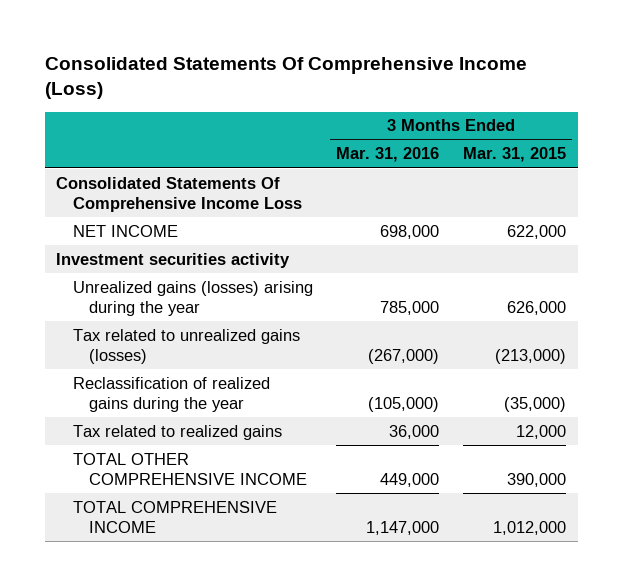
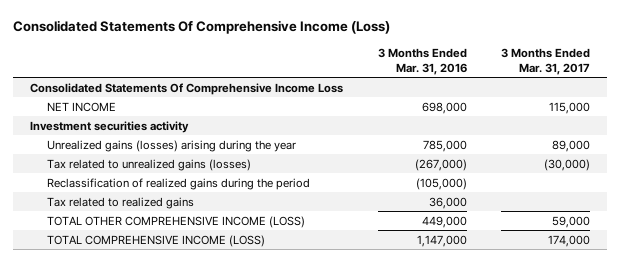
[462,147,566,163] Mar. 31, 2015 -> none
none -> [501,47,591,75] 3 Months Ended Mar. 31, 2017
[72,376,270,412] Reclassification of realized gains during the year -> [46,177,310,190] Reclassification of realized gains during the period
[72,452,307,485] TOTAL OTHER COMPREHENSIVE INCOME -> [46,215,305,228] TOTAL OTHER COMPREHENSIVE INCOME (LOSS)
[72,500,277,533] TOTAL COMPREHENSIVE INCOME -> [46,234,265,247] TOTAL COMPREHENSIVE INCOME (LOSS)

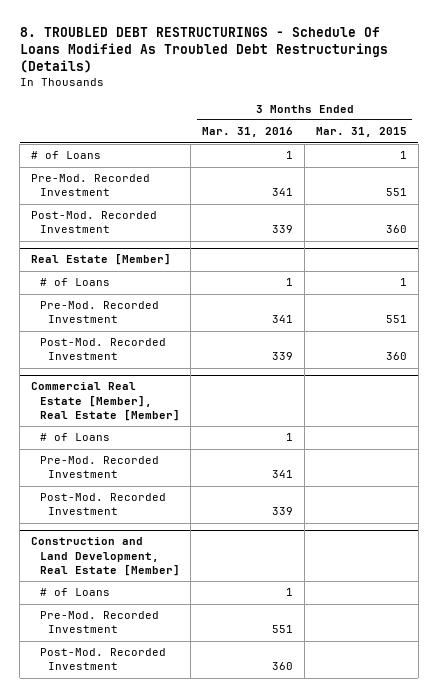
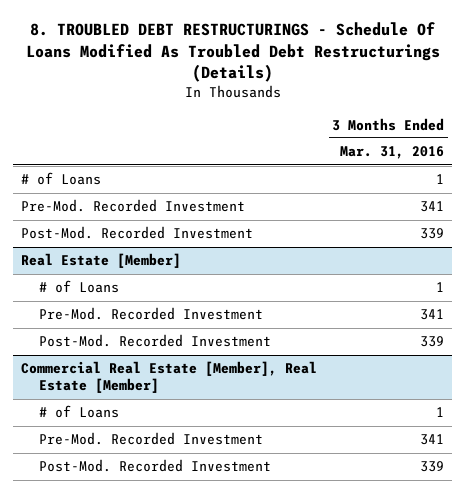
[315,127,407,138] Mar. 31, 2015 -> none
[31,537,180,576] Construction and Land Development, Real Estate [Member] -> none
[39,588,110,597] # of Loans -> none
[39,611,159,634] Pre-Mod. Recorded Investment -> none
[39,648,166,671] Post-Mod. Recorded Investment -> none

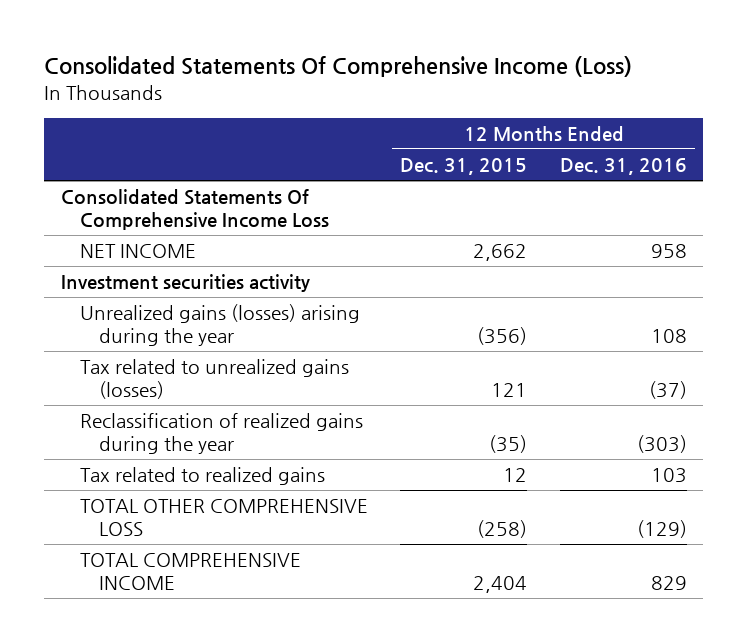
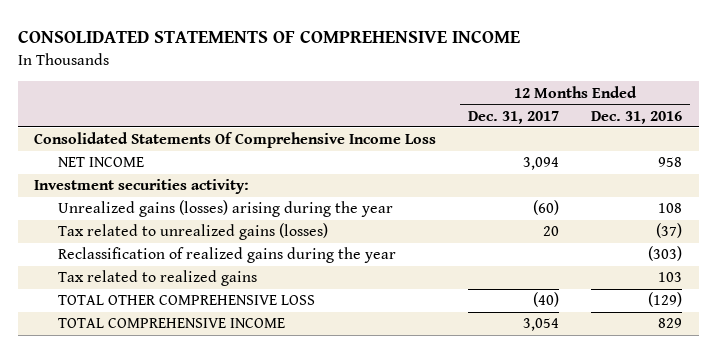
[44,56,633,78] Consolidated Statements Of Comprehensive Income (Loss) -> [18,30,521,44] CONSOLIDATED STATEMENTS OF COMPREHENSIVE INCOME
[400,158,528,176] Dec. 31, 2015 -> none
none -> [468,110,560,124] Dec. 31, 2017
[60,274,310,293] Investment securities activity -> [34,179,250,195] Investment securities activity:

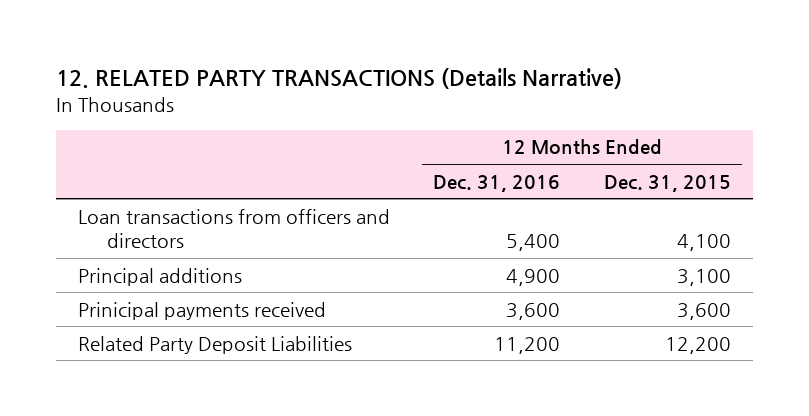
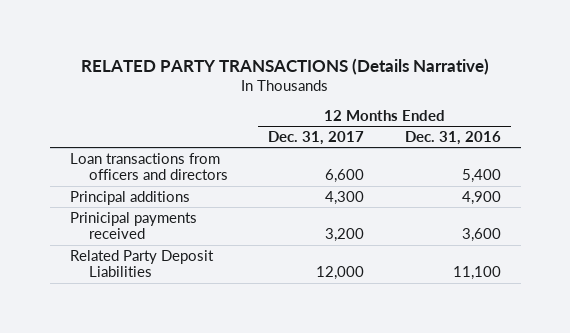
[55,68,622,90] 12. RELATED PARTY TRANSACTIONS (Details Narrative) -> [81,57,490,75] RELATED PARTY TRANSACTIONS (Details Narrative)
[603,174,731,192] Dec. 31, 2015 -> none
none -> [268,130,365,145] Dec. 31, 2017
[494,336,561,354] 11,200 -> [452,266,501,281] 11,100

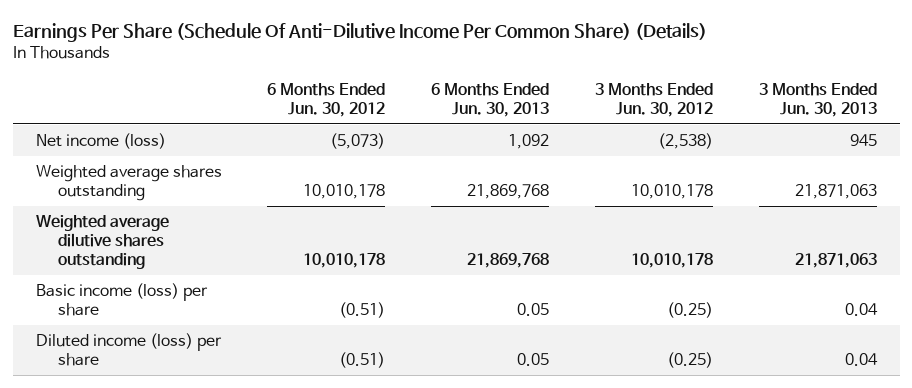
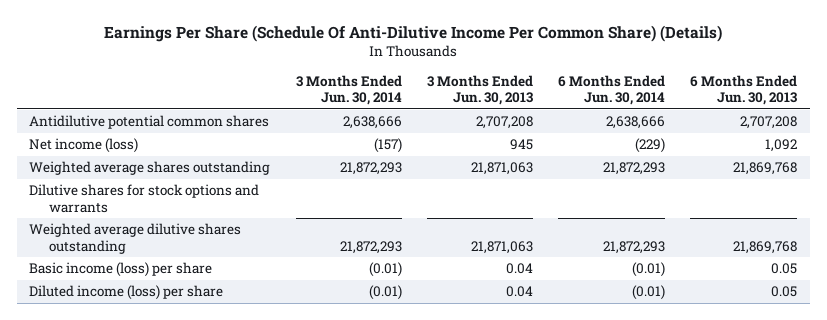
[267,82,386,117] 6 Months Ended Jun. 30, 2012 -> none
[595,82,714,117] 3 Months Ended Jun. 30, 2012 -> none
none -> [295,75,402,106] 3 Months Ended Jun. 30, 2014
none -> [558,75,666,106] 6 Months Ended Jun. 30, 2014
none -> [29,115,270,130] Antidilutive potential common shares
none -> [29,184,260,213] Dilutive shares for stock options and warrants

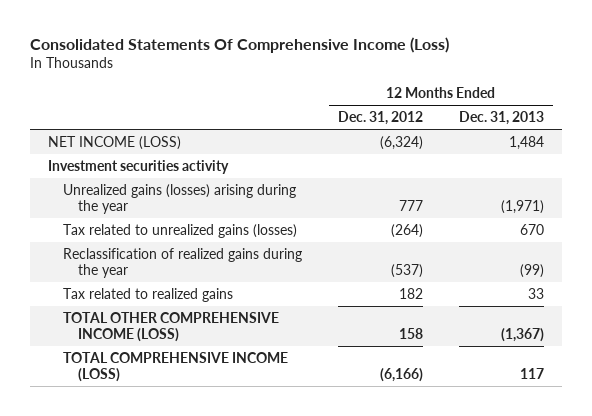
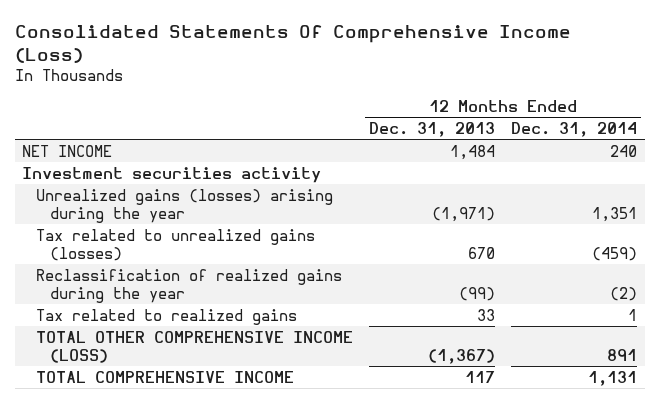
[337,111,423,126] Dec. 31, 2012 -> none
none -> [511,122,638,138] Dec. 31, 2014
[47,135,181,150] NET INCOME (LOSS) -> [22,144,113,157] NET INCOME
[62,351,288,382] TOTAL COMPREHENSIVE INCOME (LOSS) -> [36,370,295,383] TOTAL COMPREHENSIVE INCOME

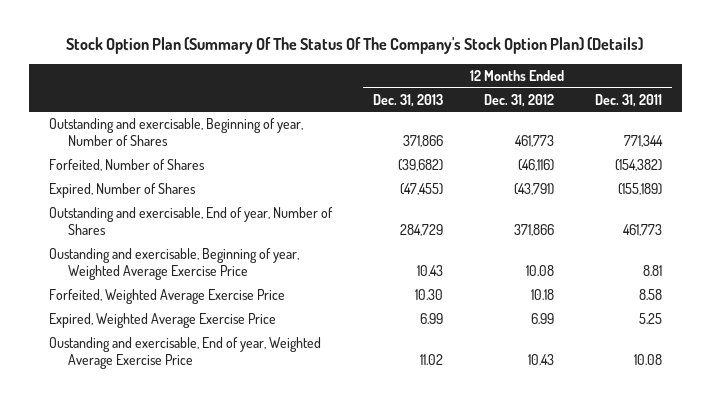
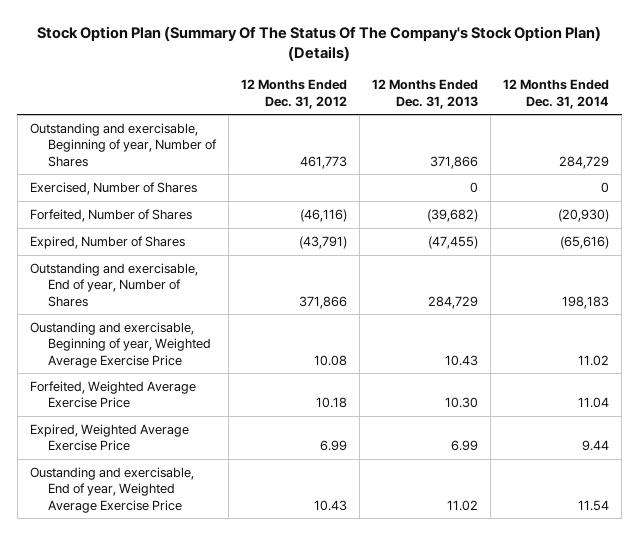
[594,93,662,107] Dec. 31, 2011 -> none
none -> [503,79,610,109] 12 Months Ended Dec. 31, 2014
none -> [29,181,197,195] Exercised, Number of Shares

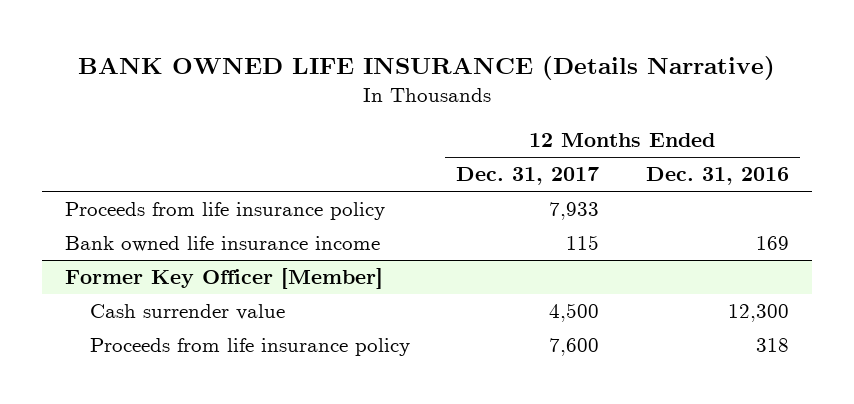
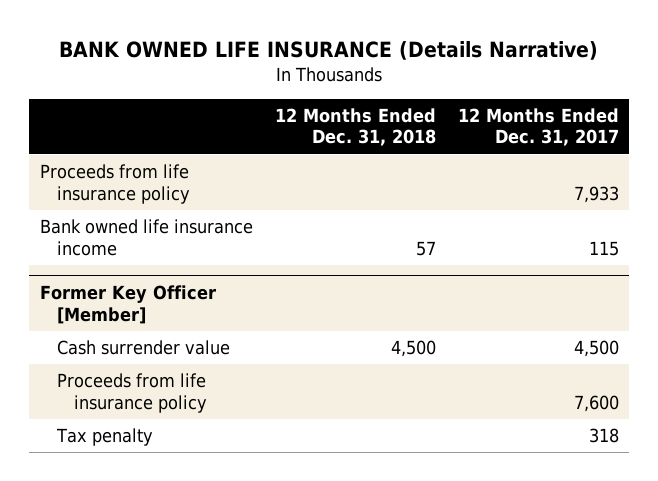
[645,167,789,186] Dec. 31, 2016 -> none
none -> [274,107,436,147] 12 Months Ended Dec. 31, 2018
none -> [56,428,154,447] Tax penalty

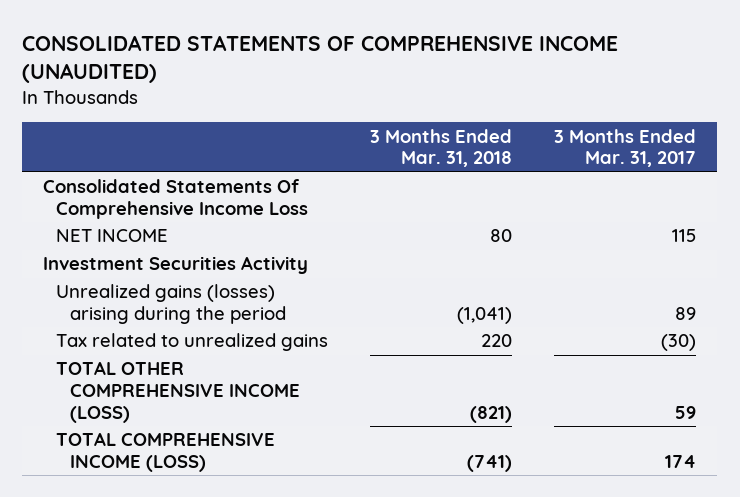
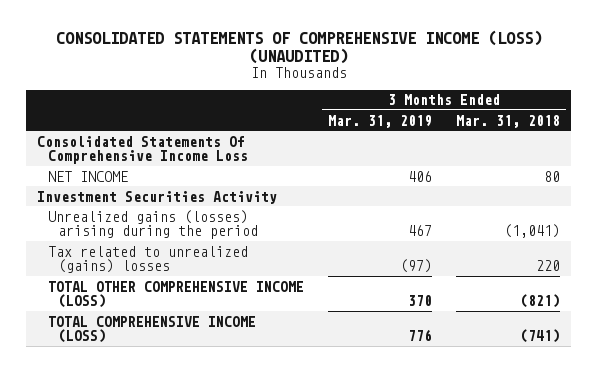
[22,34,619,84] CONSOLIDATED STATEMENTS OF COMPREHENSIVE INCOME (UNAUDITED) -> [55,29,542,64] CONSOLIDATED STATEMENTS OF COMPREHENSIVE INCOME (LOSS) (UNAUDITED)
[554,128,697,168] 3 Months Ended Mar. 31, 2017 -> none
none -> [327,114,432,128] Mar. 31, 2019
[56,333,329,352] Tax related to unrealized gains -> [47,245,248,273] Tax related to unrealized (gains) losses

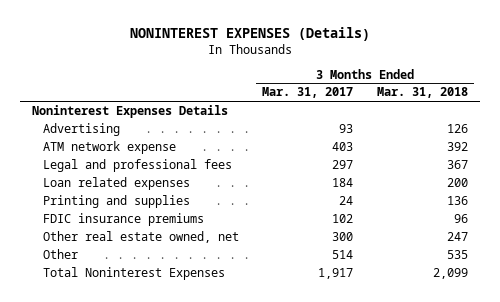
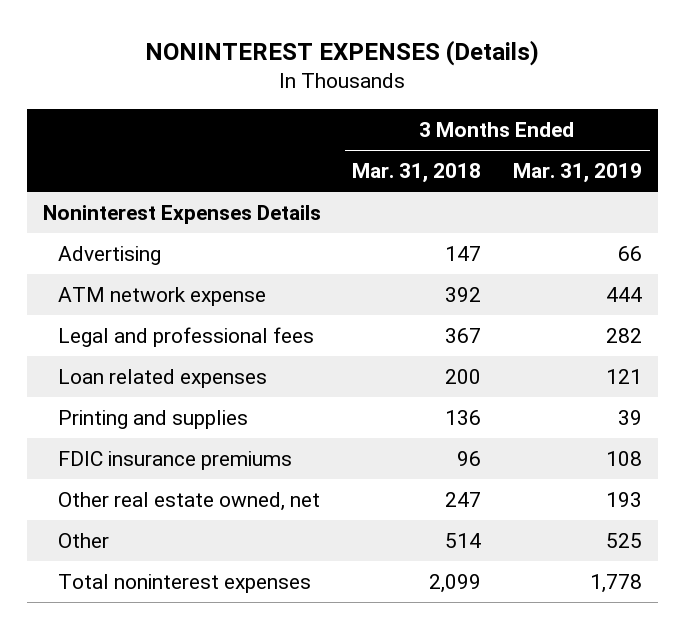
[262,87,354,99] Mar. 31, 2017 -> none
none -> [513,162,643,183] Mar. 31, 2019
[447,124,469,134] 126 -> [445,245,482,261] 147
[447,250,469,260] 535 -> [445,532,482,548] 514
[42,267,225,281] Total Noninterest Expenses -> [58,573,312,593] Total noninterest expenses

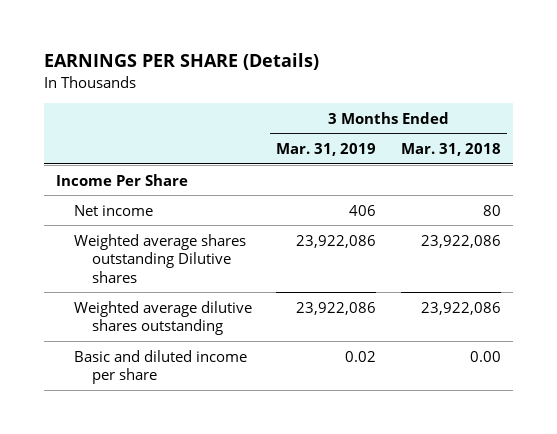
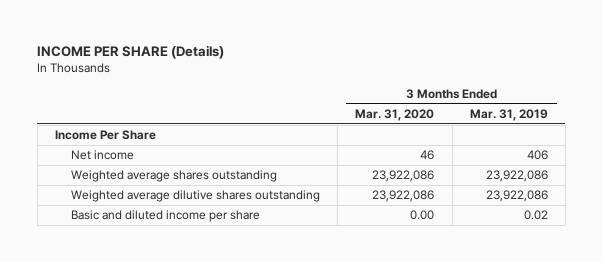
[43,53,319,71] EARNINGS PER SHARE (Details) -> [37,44,225,59] INCOME PER SHARE (Details)
[400,142,501,156] Mar. 31, 2018 -> none
none -> [355,108,435,121] Mar. 31, 2020
[73,233,246,283] Weighted average shares outstanding Dilutive shares -> [70,170,277,183] Weighted average shares outstanding

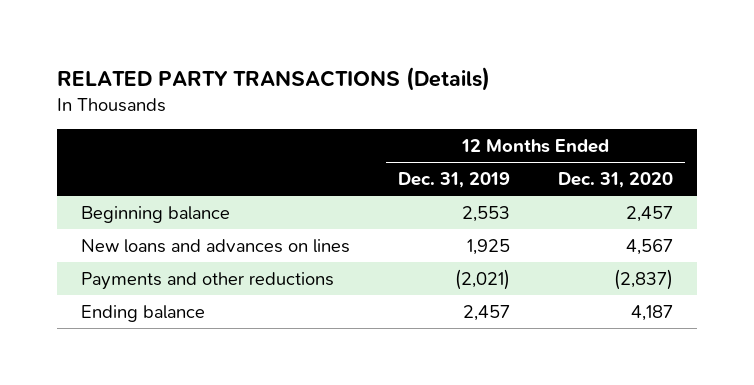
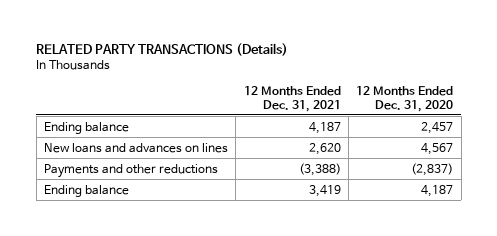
[398,172,511,189] Dec. 31, 2019 -> none
none -> [243,86,341,112] 12 Months Ended Dec. 31, 2021
[80,205,230,223] Beginning balance -> [43,121,129,134] Ending balance

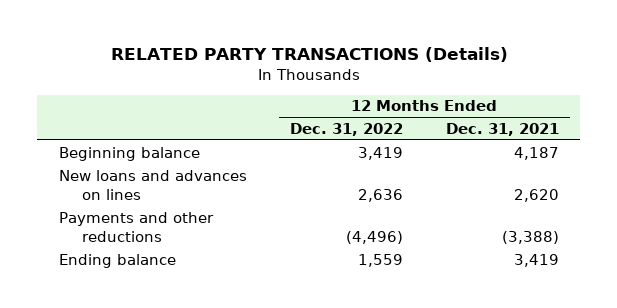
[356,86,454,112] 12 Months Ended Dec. 31, 2020 -> none
none -> [289,122,403,136] Dec. 31, 2022
[43,121,129,134] Ending balance -> [58,146,200,161] Beginning balance

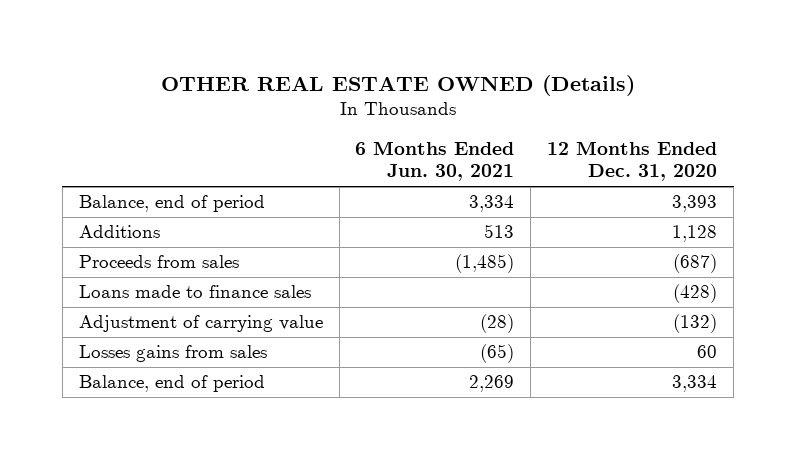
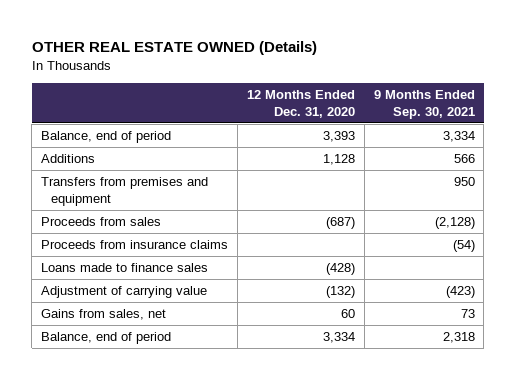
[355,140,515,182] 6 Months Ended Jun. 30, 2021 -> none
none -> [373,89,475,119] 9 Months Ended Sep. 30, 2021
none -> [41,177,209,206] Transfers from premises and equipment
none -> [41,240,229,250] Proceeds from insurance claims
[78,345,267,363] Losses gains from sales -> [41,309,167,321] Gains from sales, net

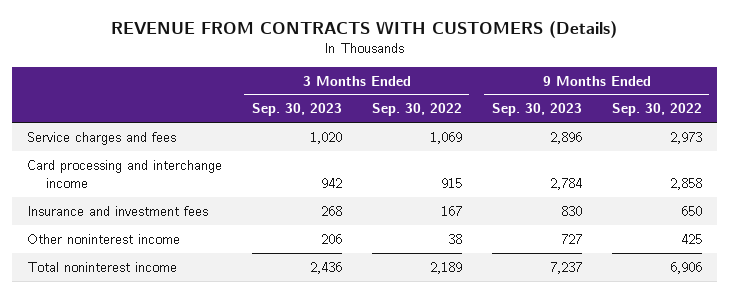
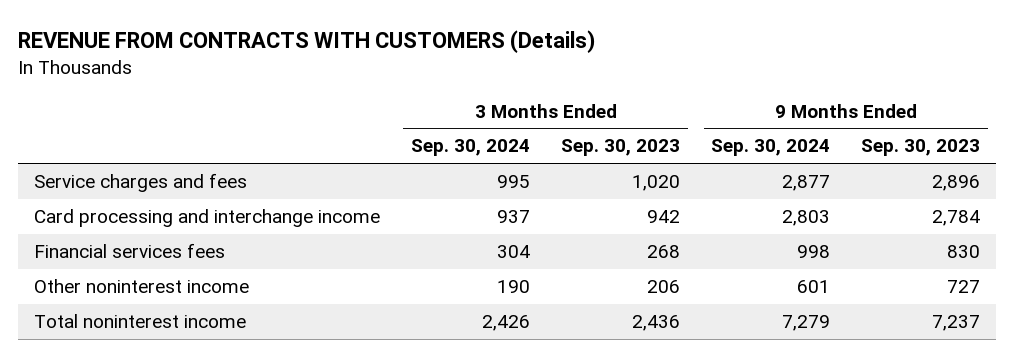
[371,103,462,117] Sep. 30, 2022 -> none
[611,103,702,117] Sep. 30, 2022 -> none
none -> [411,139,531,157] Sep. 30, 2024
none -> [711,139,831,157] Sep. 30, 2024
[26,205,208,216] Insurance and investment fees -> [33,243,225,259] Financial services fees

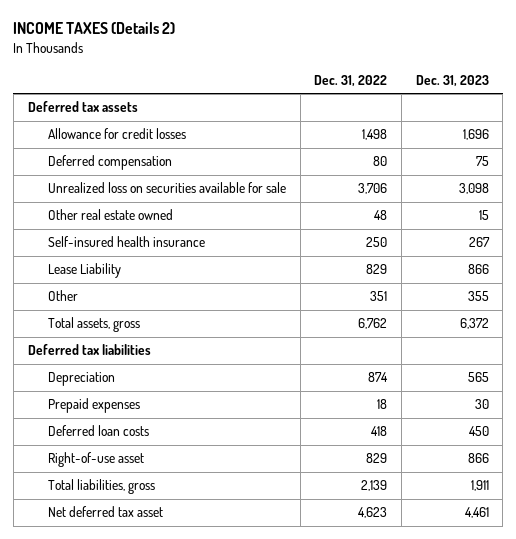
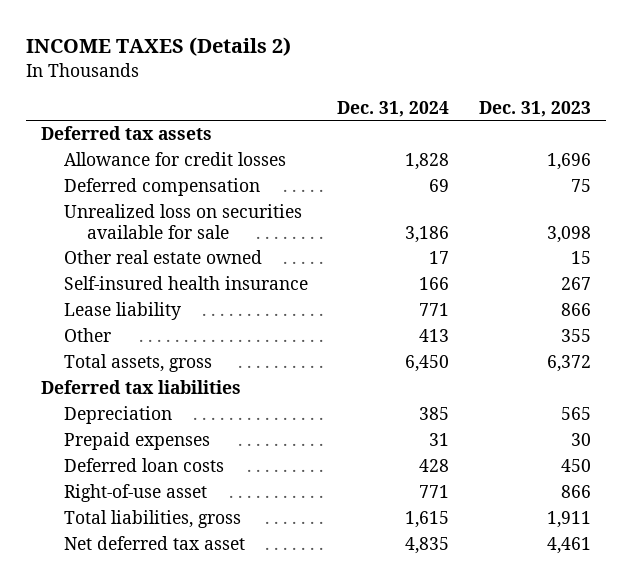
[314,74,388,87] Dec. 31, 2022 -> none
none -> [337,100,450,117] Dec. 31, 2024
[48,263,122,279] Lease Liability -> [63,302,181,321] Lease liability

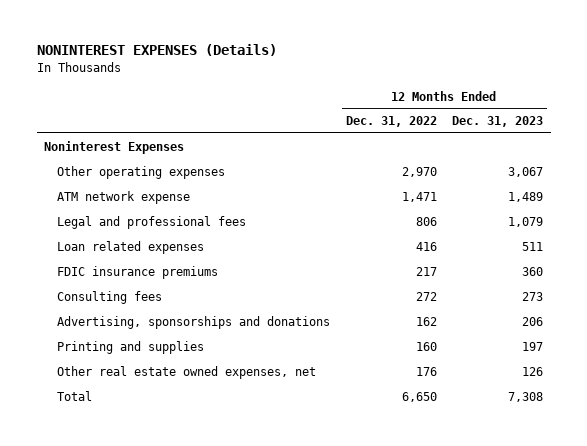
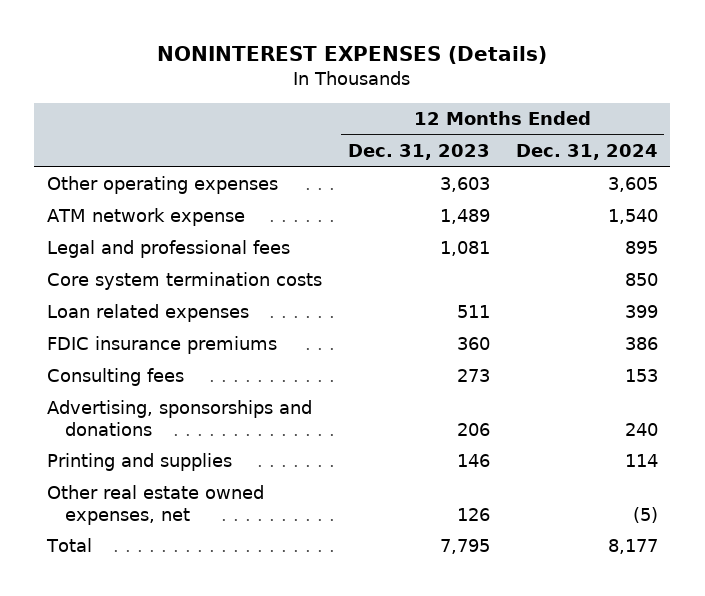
[345,116,437,128] Dec. 31, 2022 -> none
none -> [515,143,658,160] Dec. 31, 2024
[44,140,185,154] Noninterest Expenses -> none
[507,166,543,177] 3,067 -> [439,177,490,193] 3,603
[507,216,543,227] 1,079 -> [439,241,490,257] 1,081
none -> [47,272,323,291] Core system termination costs
[521,341,543,351] 197 -> [456,454,490,468] 146
[507,391,543,402] 7,308 -> [439,539,490,555] 7,795

